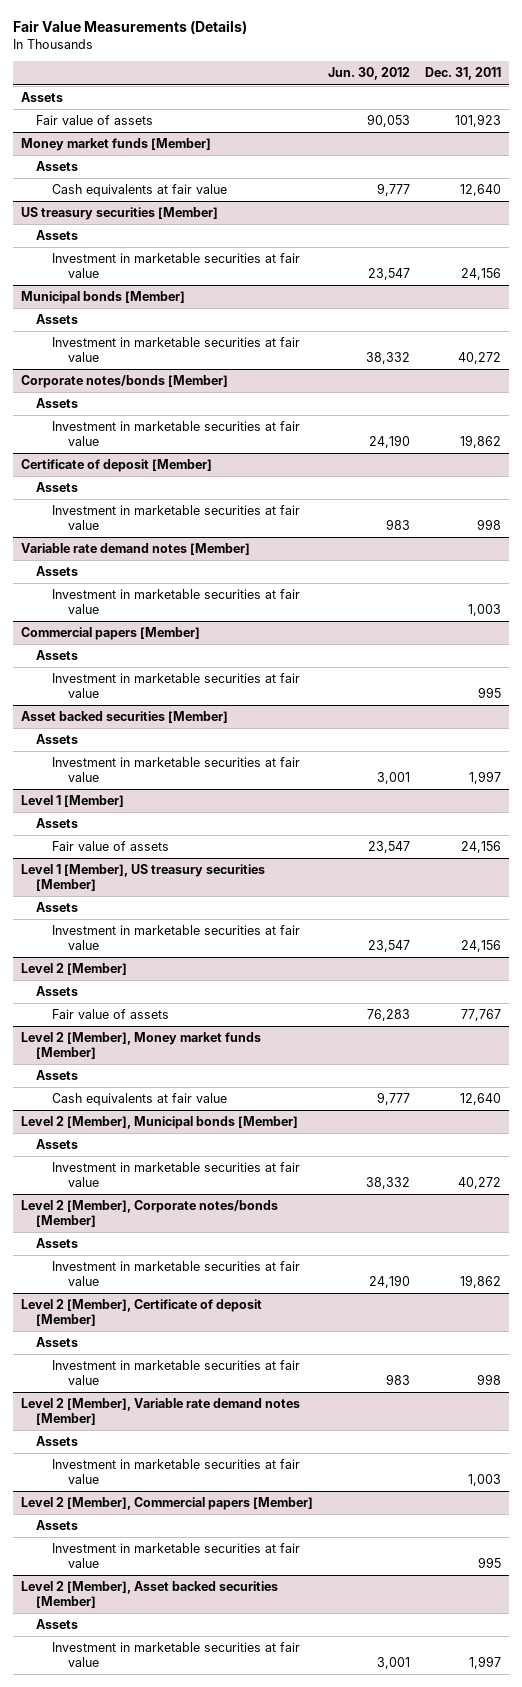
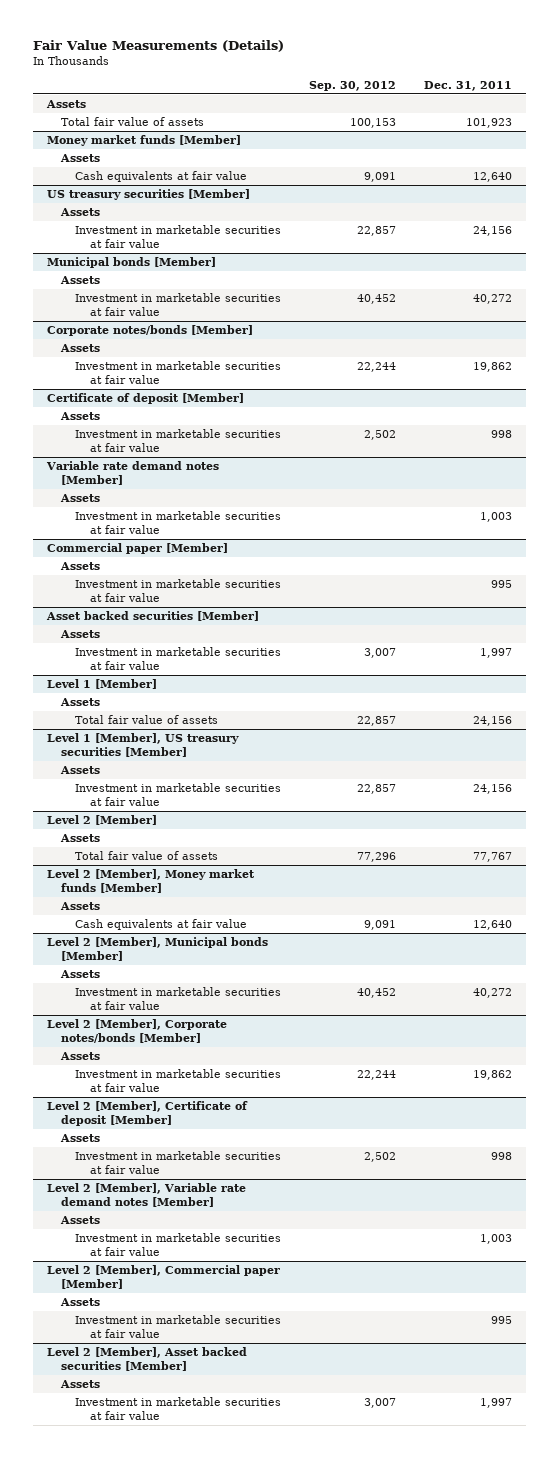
[328,67,411,81] Jun. 30, 2012 -> none
none -> [309,80,397,91] Sep. 30, 2012
[36,115,154,126] Fair value of assets -> [61,116,205,126] Total fair value of assets
[20,627,200,641] Commercial papers [Member] -> [46,542,228,554] Commercial paper [Member]
[51,841,169,852] Fair value of assets -> [75,714,219,724] Total fair value of assets
[51,1009,169,1020] Fair value of assets -> [75,850,219,860] Total fair value of assets
[20,1497,313,1511] Level 2 [Member], Commercial papers [Member] -> [46,1264,280,1289] Level 2 [Member], Commercial paper [Member]

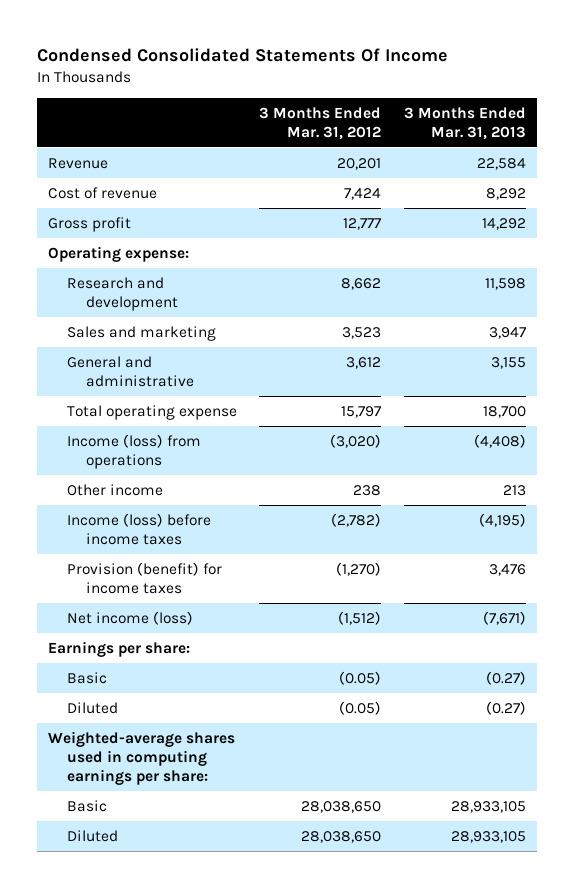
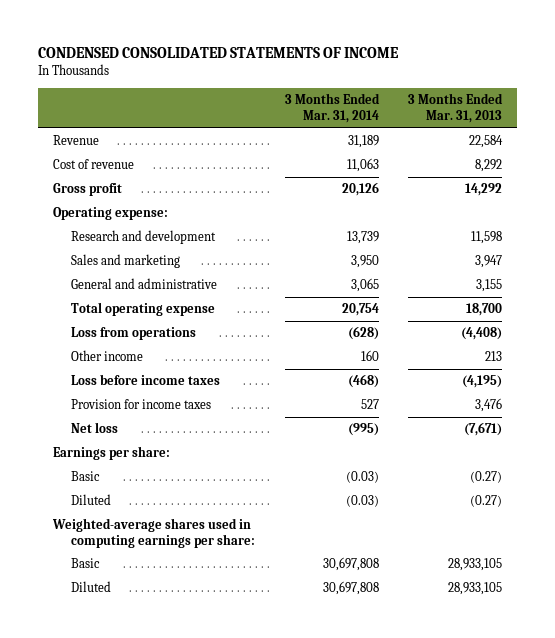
[36,48,448,63] Condensed Consolidated Statements Of Income -> [37,46,399,58] CONDENSED CONSOLIDATED STATEMENTS OF INCOME
[259,106,382,140] 3 Months Ended Mar. 31, 2012 -> none
none -> [284,93,380,124] 3 Months Ended Mar. 31, 2014
[66,433,201,470] Income (loss) from operations -> [71,327,197,341] Loss from operations
[66,512,211,546] Income (loss) before income taxes -> [71,374,221,386] Loss before income taxes
[66,561,222,595] Provision (benefit) for income taxes -> [71,399,212,410] Provision for income taxes
[66,610,193,625] Net income (loss) -> [71,422,119,434] Net loss

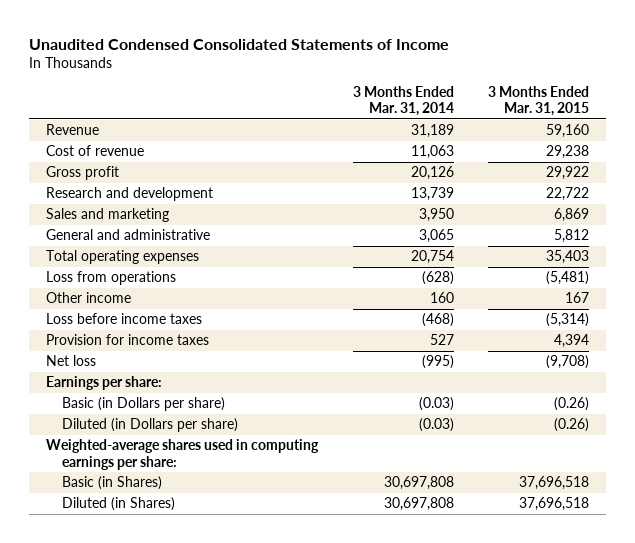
[37,46,399,58] CONDENSED CONSOLIDATED STATEMENTS OF INCOME -> [28,39,449,51] Unaudited Condensed Consolidated Statements of Income
[408,93,504,124] 3 Months Ended Mar. 31, 2013 -> none
none -> [487,86,589,117] 3 Months Ended Mar. 31, 2015
[52,207,168,221] Operating expense: -> none
[71,302,216,317] Total operating expense -> [46,250,200,265] Total operating expenses
[71,471,101,482] Basic -> [61,397,225,412] Basic (in Dollars per share)
[71,494,112,506] Diluted -> [61,418,238,433] Diluted (in Dollars per share)
[71,558,101,569] Basic -> [61,476,162,491] Basic (in Shares)
[71,581,112,593] Diluted -> [61,497,175,512] Diluted (in Shares)

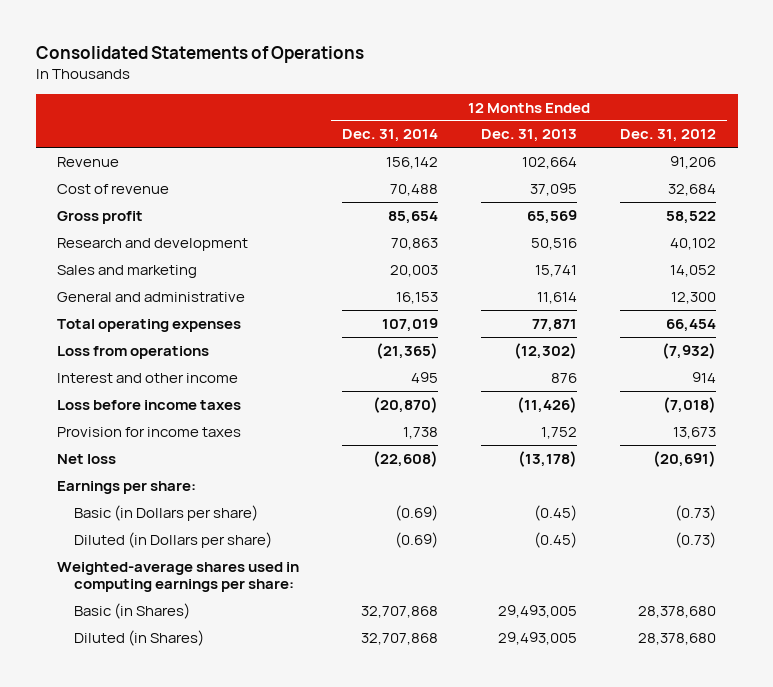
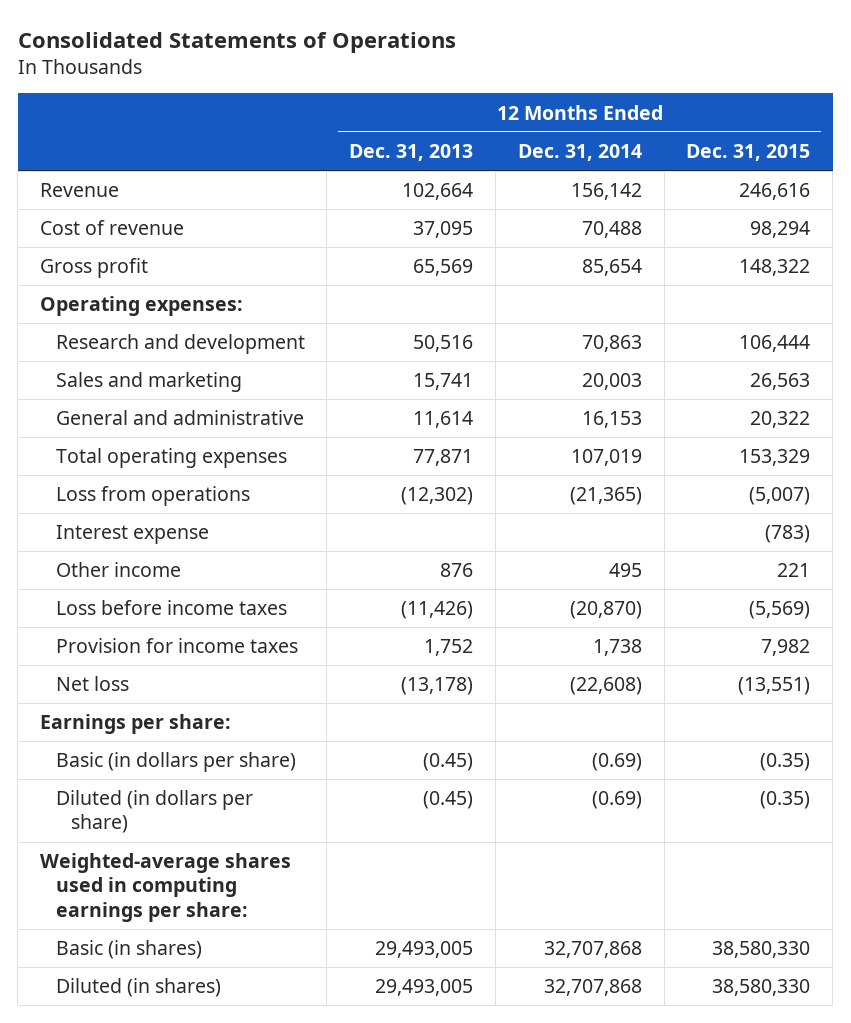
[620,129,717,143] Dec. 31, 2012 -> none
none -> [686,144,811,162] Dec. 31, 2015
none -> [40,296,244,317] Operating expenses:
none -> [55,525,209,545] Interest expense
[57,372,239,383] Interest and other income -> [55,562,181,578] Other income
[73,504,258,521] Basic (in Dollars per share) -> [55,752,296,773] Basic (in dollars per share)
[73,531,272,548] Diluted (in Dollars per share) -> [55,790,253,834] Diluted (in dollars per share)
[73,602,190,619] Basic (in Shares) -> [55,940,202,960] Basic (in shares)
[73,629,204,646] Diluted (in Shares) -> [55,978,221,998] Diluted (in shares)

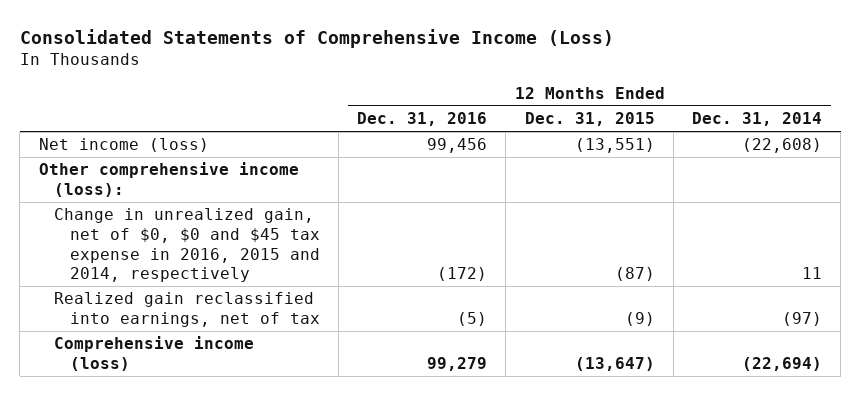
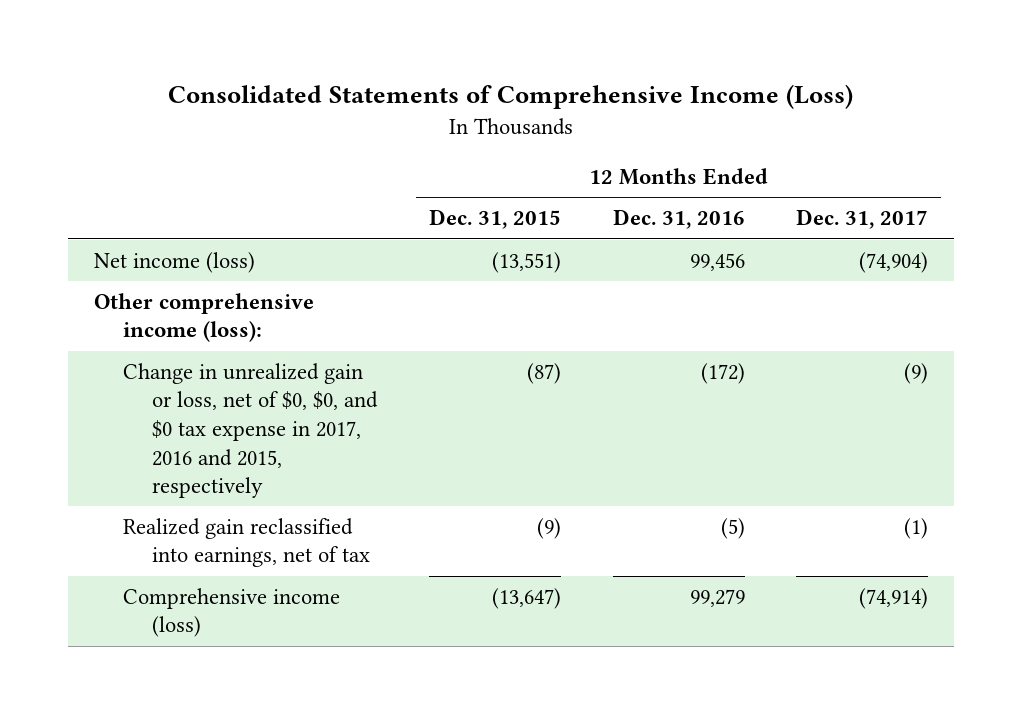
[691,112,822,127] Dec. 31, 2014 -> none
none -> [796,209,929,230] Dec. 31, 2017
[54,208,320,283] Change in unrealized gain, net of $0, $0 and $45 tax expense in 2016, 2015 and 2014, respectively -> [123,362,379,499] Change in unrealized gain or loss, net of $0, $0, and $0 tax expense in 2017, 2016 and 2015, respectively

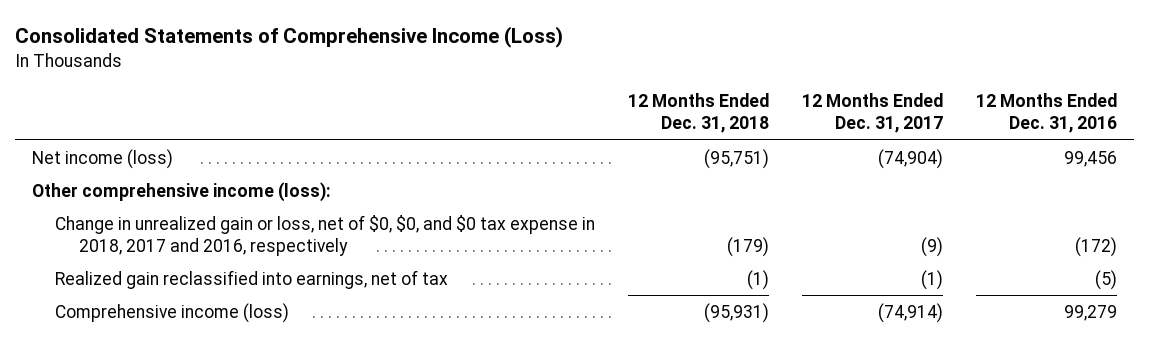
[428,209,561,230] Dec. 31, 2015 -> none
none -> [628,93,770,134] 12 Months Ended Dec. 31, 2018
[123,362,379,499] Change in unrealized gain or loss, net of $0, $0, and $0 tax expense in 2017, 2016 and 2015, respectively -> [55,214,596,257] Change in unrealized gain or loss, net of $0, $0, and $0 tax expense in 2018, 2017 and 2016, respectively

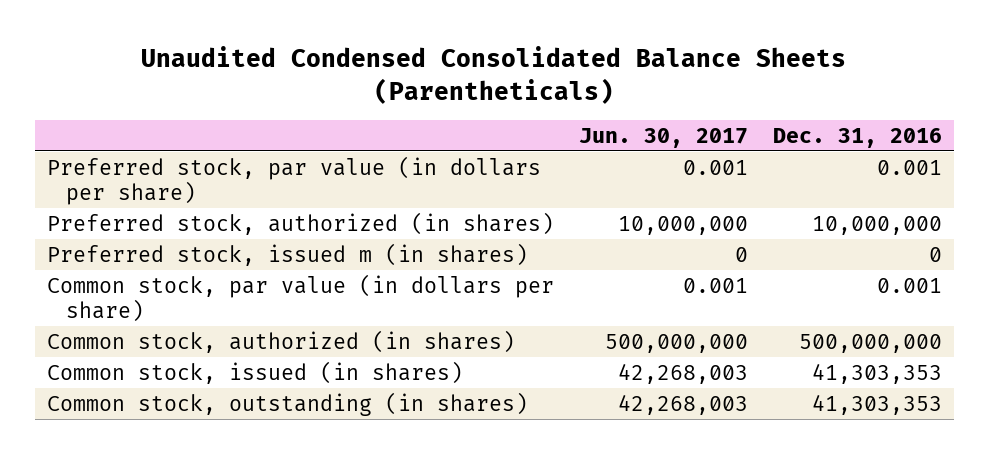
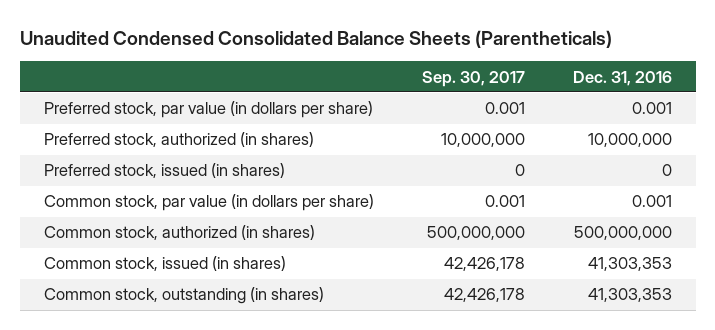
[578,128,748,149] Jun. 30, 2017 -> none
none -> [421,70,525,87] Sep. 30, 2017
[46,242,528,266] Preferred stock, issued m (in shares) -> [43,163,285,179] Preferred stock, issued (in shares)

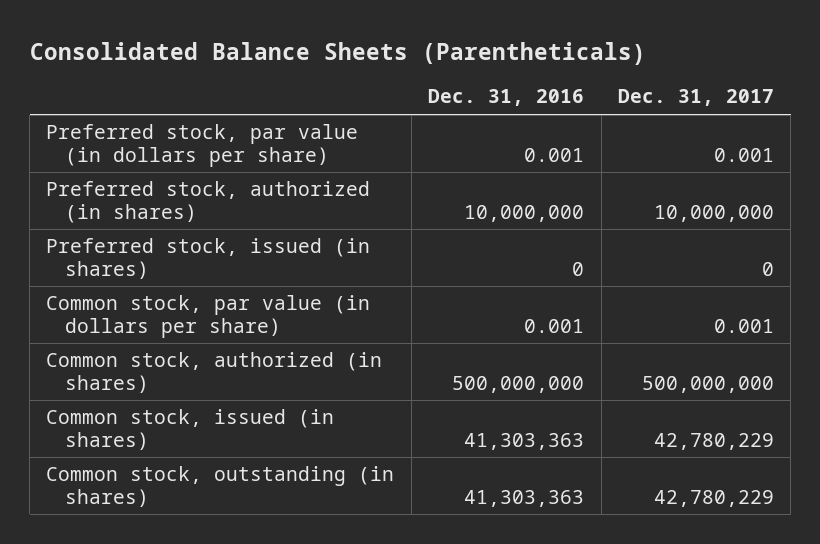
[19,29,612,48] Unaudited Condensed Consolidated Balance Sheets (Parentheticals) -> [29,41,646,65] Consolidated Balance Sheets (Parentheticals)
[421,70,525,87] Sep. 30, 2017 -> none
none -> [618,89,775,107] Dec. 31, 2017
[587,257,672,272] 41,303,353 -> [464,432,585,450] 41,303,363
[587,288,672,303] 41,303,353 -> [464,489,585,507] 41,303,363

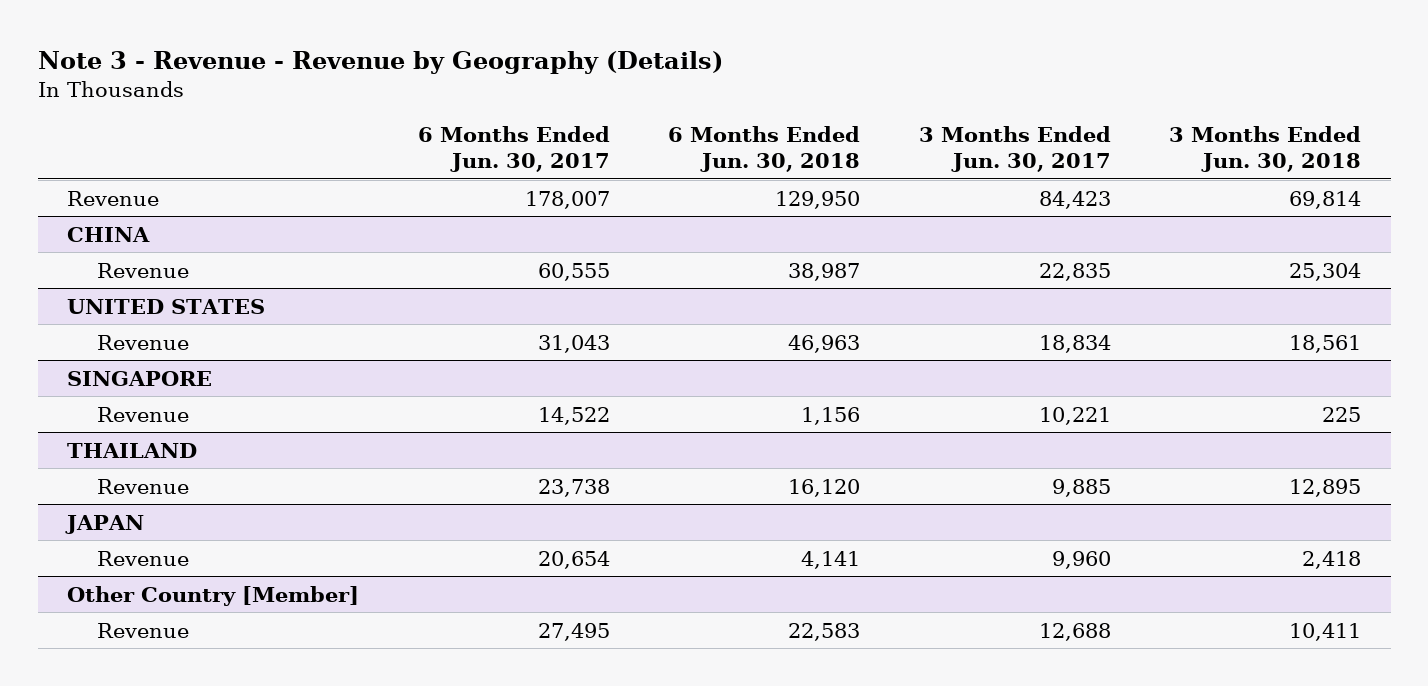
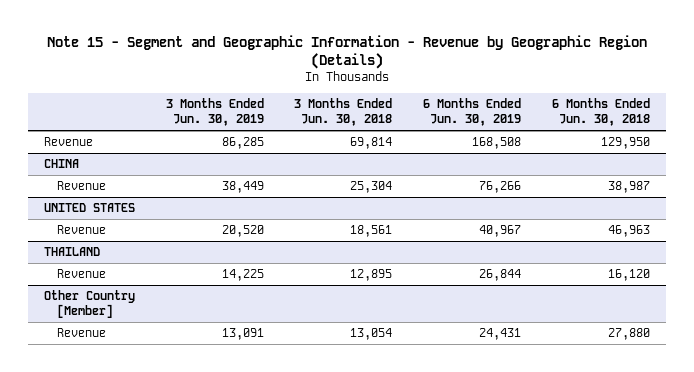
[37,51,723,75] Note 3 - Revenue - Revenue by Geography (Details) -> [46,34,647,70] Note 15 - Segment and Geographic Information - Revenue by Geographic Region (Details)
[417,126,610,173] 6 Months Ended Jun. 30, 2017 -> none
[918,126,1111,173] 3 Months Ended Jun. 30, 2017 -> none
none -> [165,98,264,127] 3 Months Ended Jun. 30, 2019
none -> [423,98,522,127] 6 Months Ended Jun. 30, 2019
[66,370,212,386] SINGAPORE -> none
[97,406,190,422] Revenue -> none
[64,514,144,534] JAPAN -> none
[97,550,190,566] Revenue -> none
[788,622,861,641] 22,583 -> [608,328,651,341] 27,880
[1289,622,1362,641] 10,411 -> [350,328,393,341] 13,054

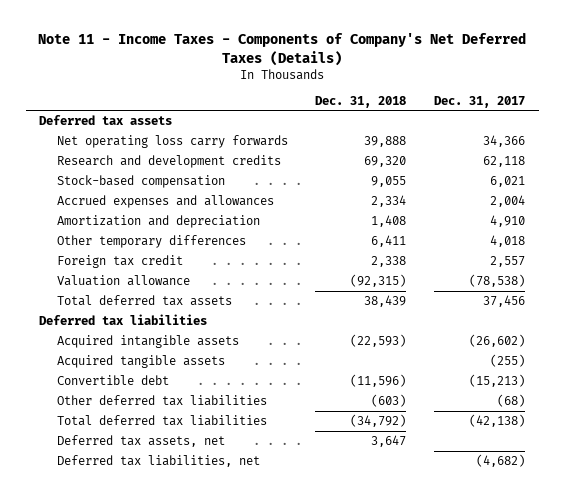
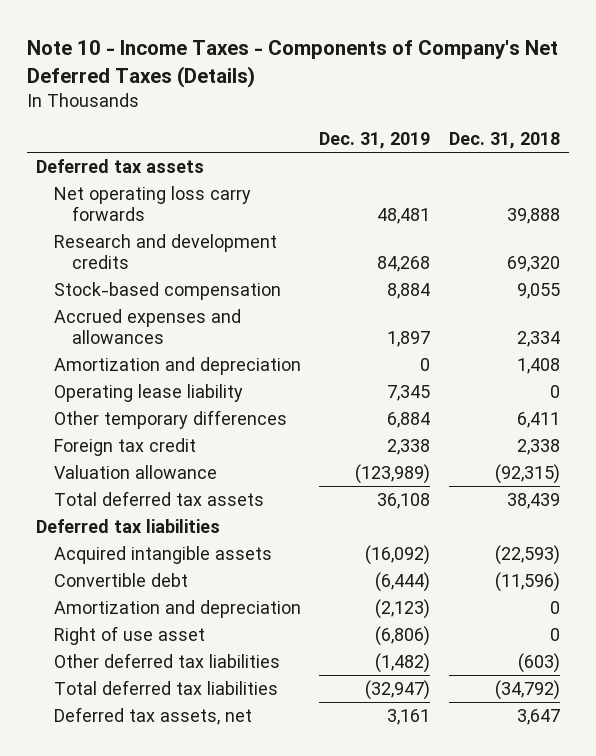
[38,32,527,66] Note 11 - Income Taxes - Components of Company's Net Deferred Taxes (Details) -> [27,40,559,89] Note 10 - Income Taxes - Components of Company's Net Deferred Taxes (Details)
[433,95,525,108] Dec. 31, 2017 -> none
none -> [319,132,431,150] Dec. 31, 2019
none -> [54,383,244,402] Operating lease liability
[56,354,225,368] Acquired tangible assets -> none
none -> [54,599,302,618] Amortization and depreciation
none -> [54,625,206,645] Right of use asset
[56,454,260,467] Deferred tax liabilities, net -> none

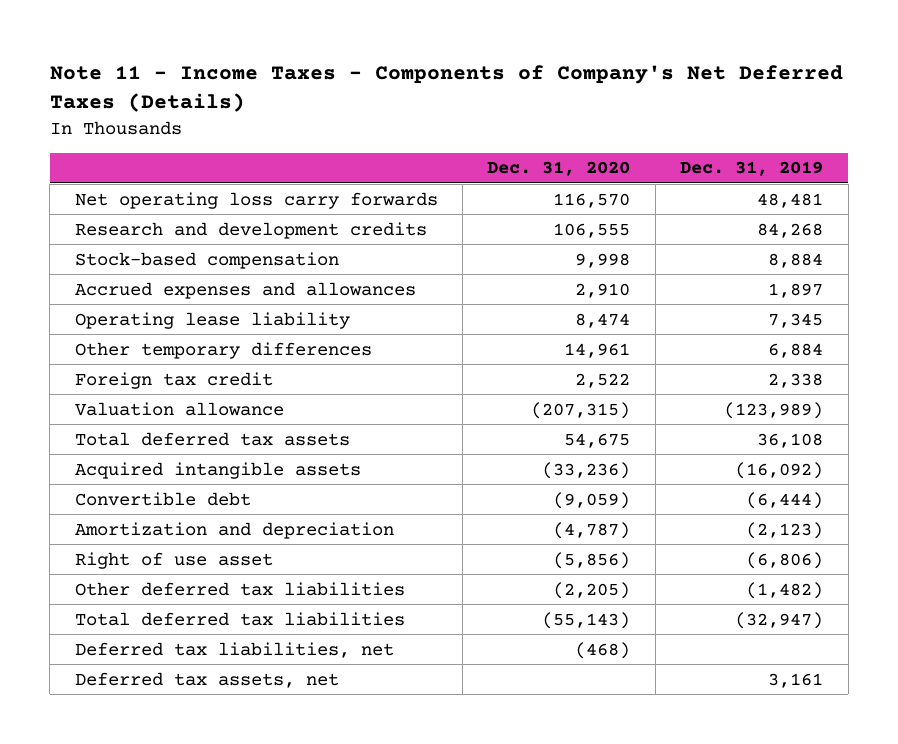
[27,40,559,89] Note 10 - Income Taxes - Components of Company's Net Deferred Taxes (Details) -> [49,65,843,113] Note 11 - Income Taxes - Components of Company's Net Deferred Taxes (Details)
[448,132,560,150] Dec. 31, 2018 -> none
none -> [487,161,631,177] Dec. 31, 2020
[36,158,205,173] Deferred tax assets -> none
[54,356,302,375] Amortization and depreciation -> none
[36,518,221,533] Deferred tax liabilities -> none
none -> [74,641,394,658] Deferred tax liabilities, net

